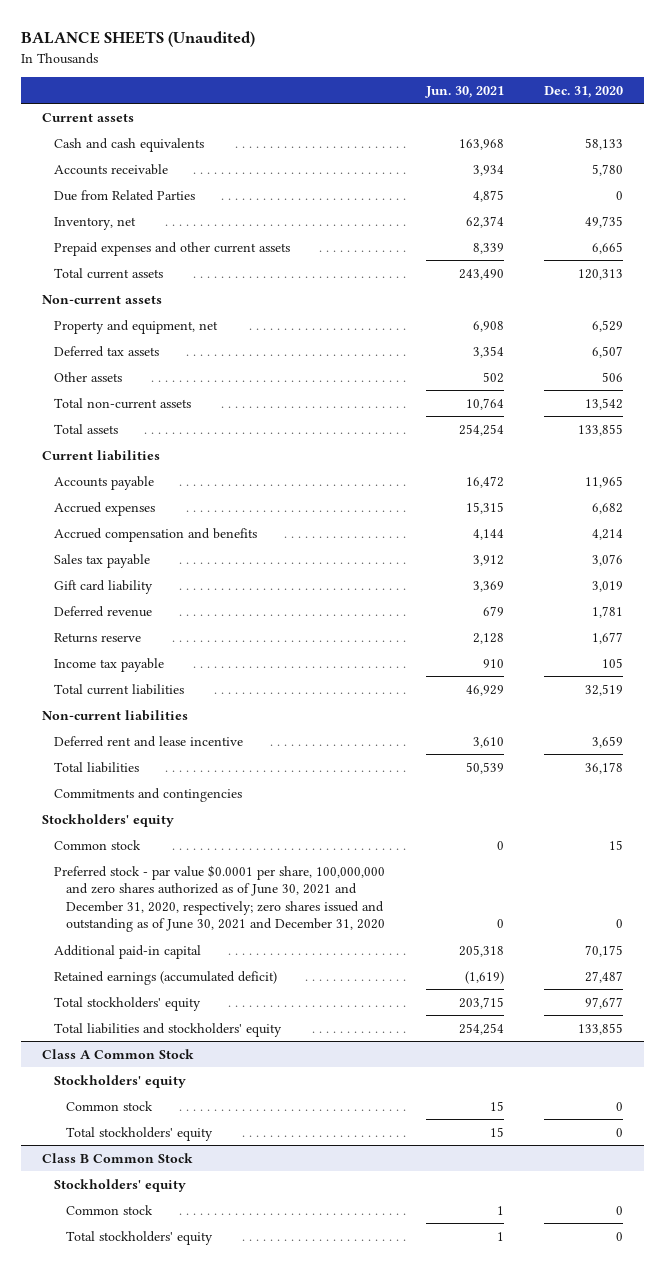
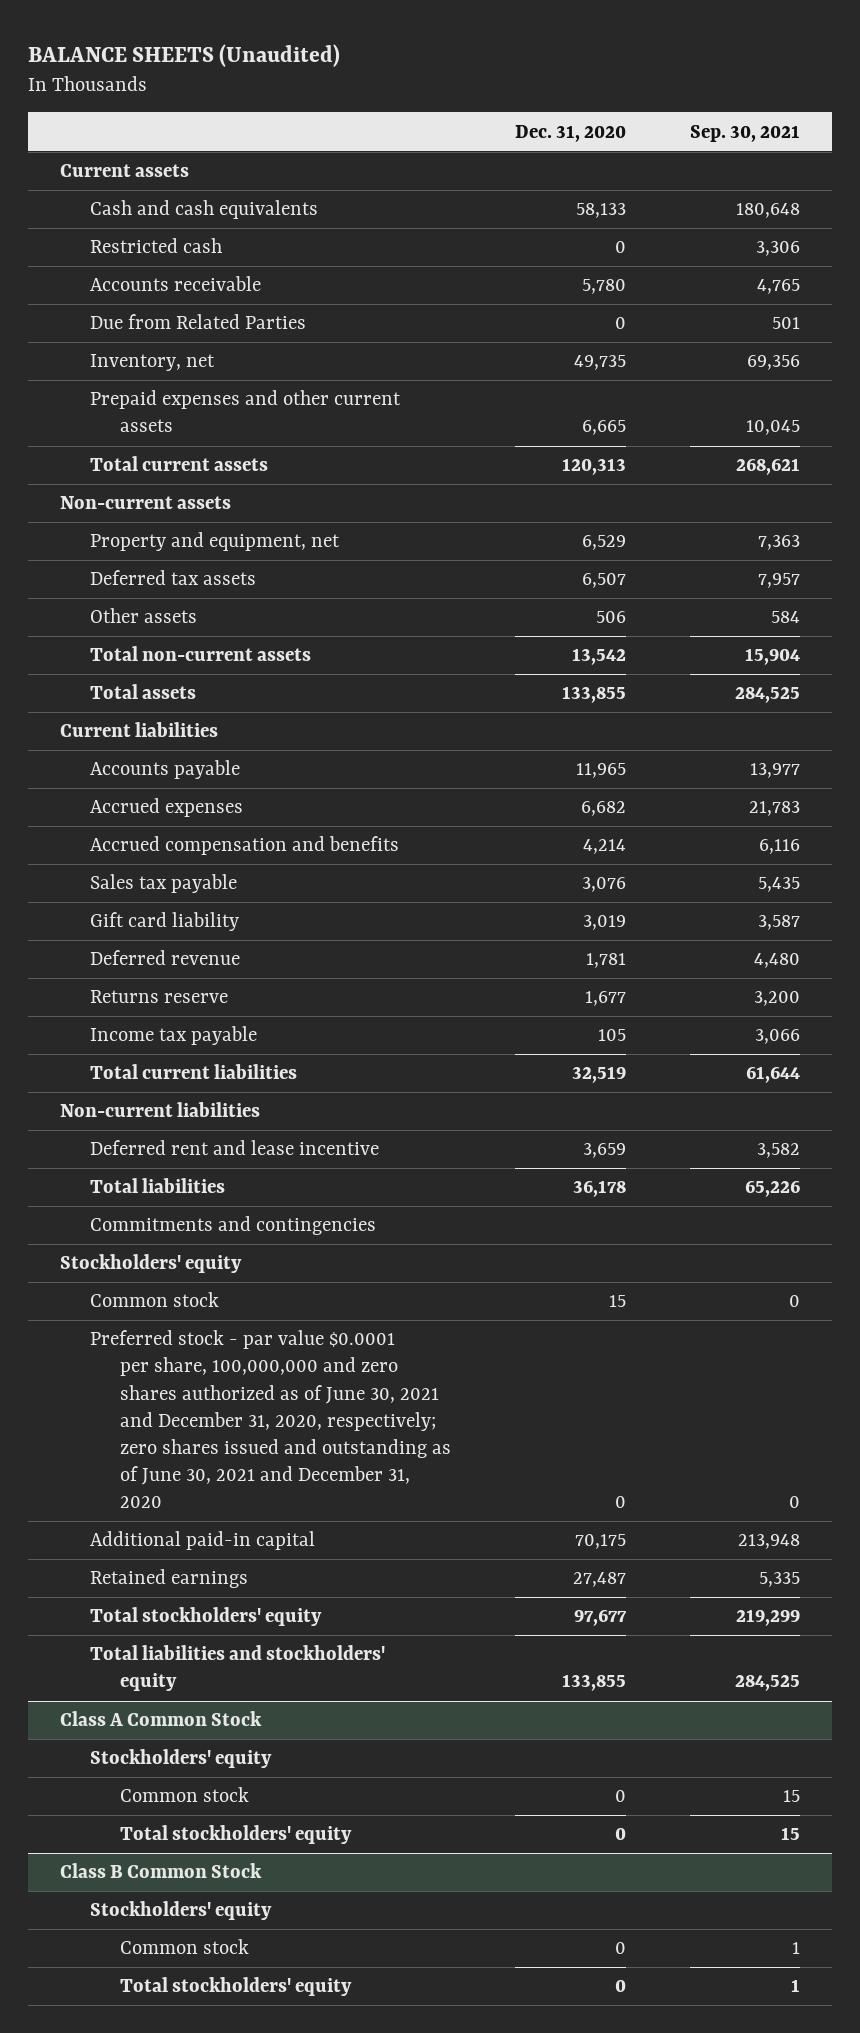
[424,85,504,98] Jun. 30, 2021 -> none
none -> [690,124,801,142] Sep. 30, 2021
none -> [90,238,223,254] Restricted cash
[54,970,278,985] Retained earnings (accumulated deficit) -> [90,1569,249,1589] Retained earnings

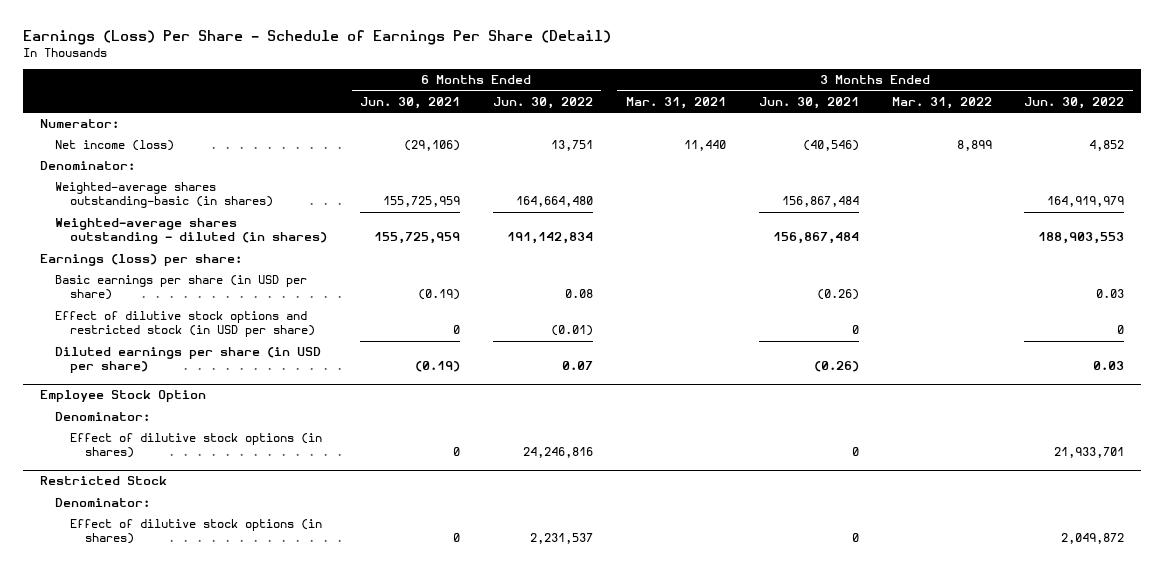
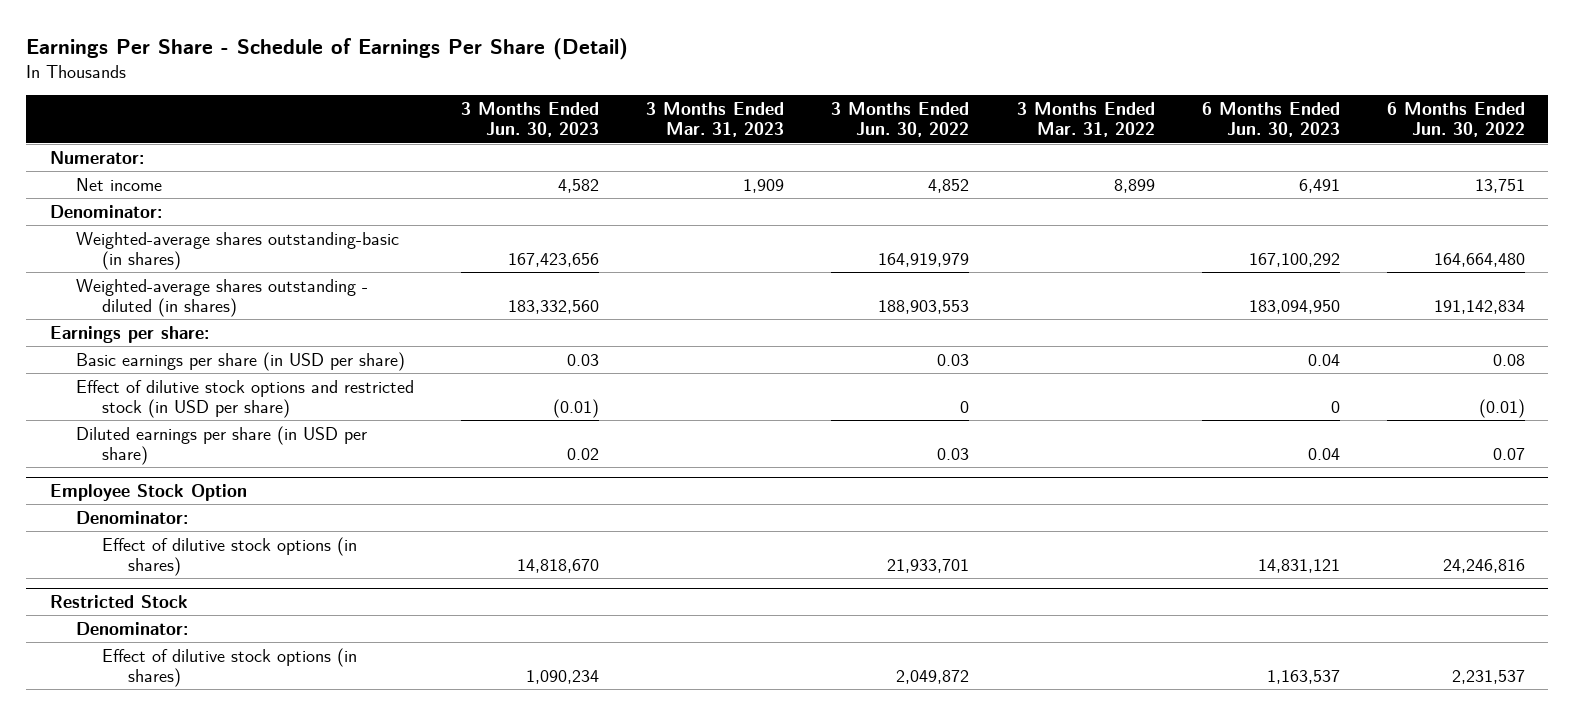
[23,30,612,46] Earnings (Loss) Per Share - Schedule of Earnings Per Share (Detail) -> [26,37,629,60] Earnings Per Share - Schedule of Earnings Per Share (Detail)
[359,96,460,109] Jun. 30, 2021 -> none
[625,96,726,109] Mar. 31, 2021 -> none
[758,96,859,109] Jun. 30, 2021 -> none
none -> [461,101,600,138] 3 Months Ended Jun. 30, 2023
none -> [646,101,785,138] 3 Months Ended Mar. 31, 2023
none -> [1201,101,1340,138] 6 Months Ended Jun. 30, 2023
[54,140,174,152] Net income (loss) -> [76,177,163,191] Net income
[39,254,242,267] Earnings (loss) per share: -> [50,325,210,343] Earnings per share:

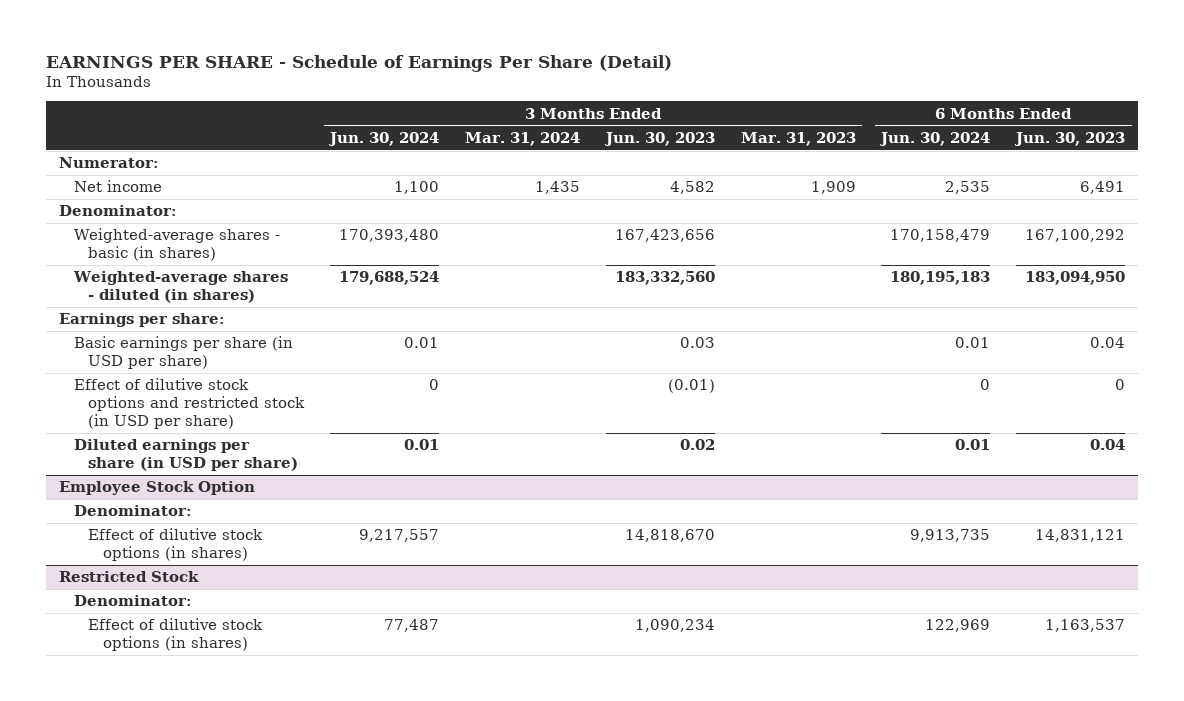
[26,37,629,60] Earnings Per Share - Schedule of Earnings Per Share (Detail) -> [45,54,672,72] EARNINGS PER SHARE - Schedule of Earnings Per Share (Detail)
[831,101,970,138] 3 Months Ended Jun. 30, 2022 -> none
[1016,101,1155,138] 3 Months Ended Mar. 31, 2022 -> none
[1386,101,1525,138] 6 Months Ended Jun. 30, 2022 -> none
none -> [328,131,440,146] Jun. 30, 2024
none -> [465,131,581,146] Mar. 31, 2024
none -> [879,131,991,146] Jun. 30, 2024
[76,231,400,271] Weighted-average shares outstanding-basic (in shares) -> [73,228,280,262] Weighted-average shares - basic (in shares)
[76,278,369,318] Weighted-average shares outstanding - diluted (in shares) -> [72,271,288,304] Weighted-average shares - diluted (in shares)

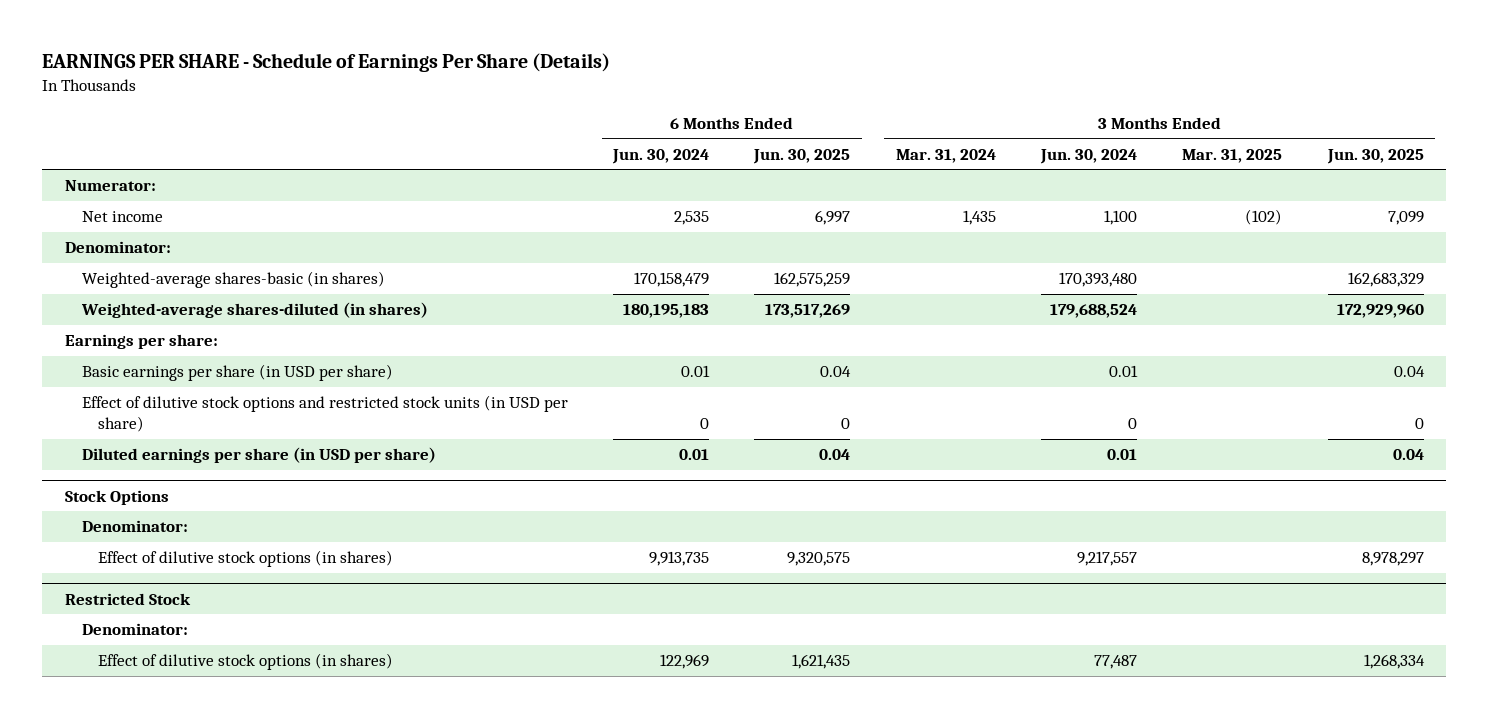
[45,54,672,72] EARNINGS PER SHARE - Schedule of Earnings Per Share (Detail) -> [42,53,611,73] EARNINGS PER SHARE - Schedule of Earnings Per Share (Details)
[603,131,715,146] Jun. 30, 2023 -> none
[740,131,856,146] Mar. 31, 2023 -> none
[1014,131,1126,146] Jun. 30, 2023 -> none
none -> [753,148,851,164] Jun. 30, 2025
none -> [1182,148,1283,163] Mar. 31, 2025
none -> [1326,148,1424,164] Jun. 30, 2025
[73,228,280,262] Weighted-average shares - basic (in shares) -> [81,271,385,289] Weighted-average shares-basic (in shares)
[72,271,288,304] Weighted-average shares - diluted (in shares) -> [80,302,428,319] Weighted-average shares-diluted (in shares)
[73,378,306,430] Effect of dilutive stock options and restricted stock (in USD per share) -> [81,395,568,433] Effect of dilutive stock options and restricted stock units (in USD per share)
[58,481,255,496] Employee Stock Option -> [64,489,169,505] Stock Options

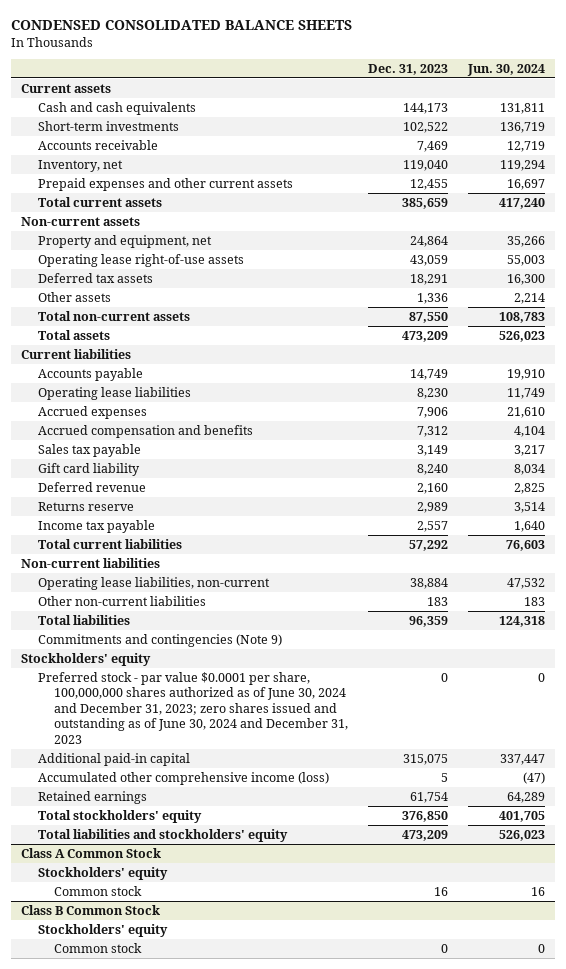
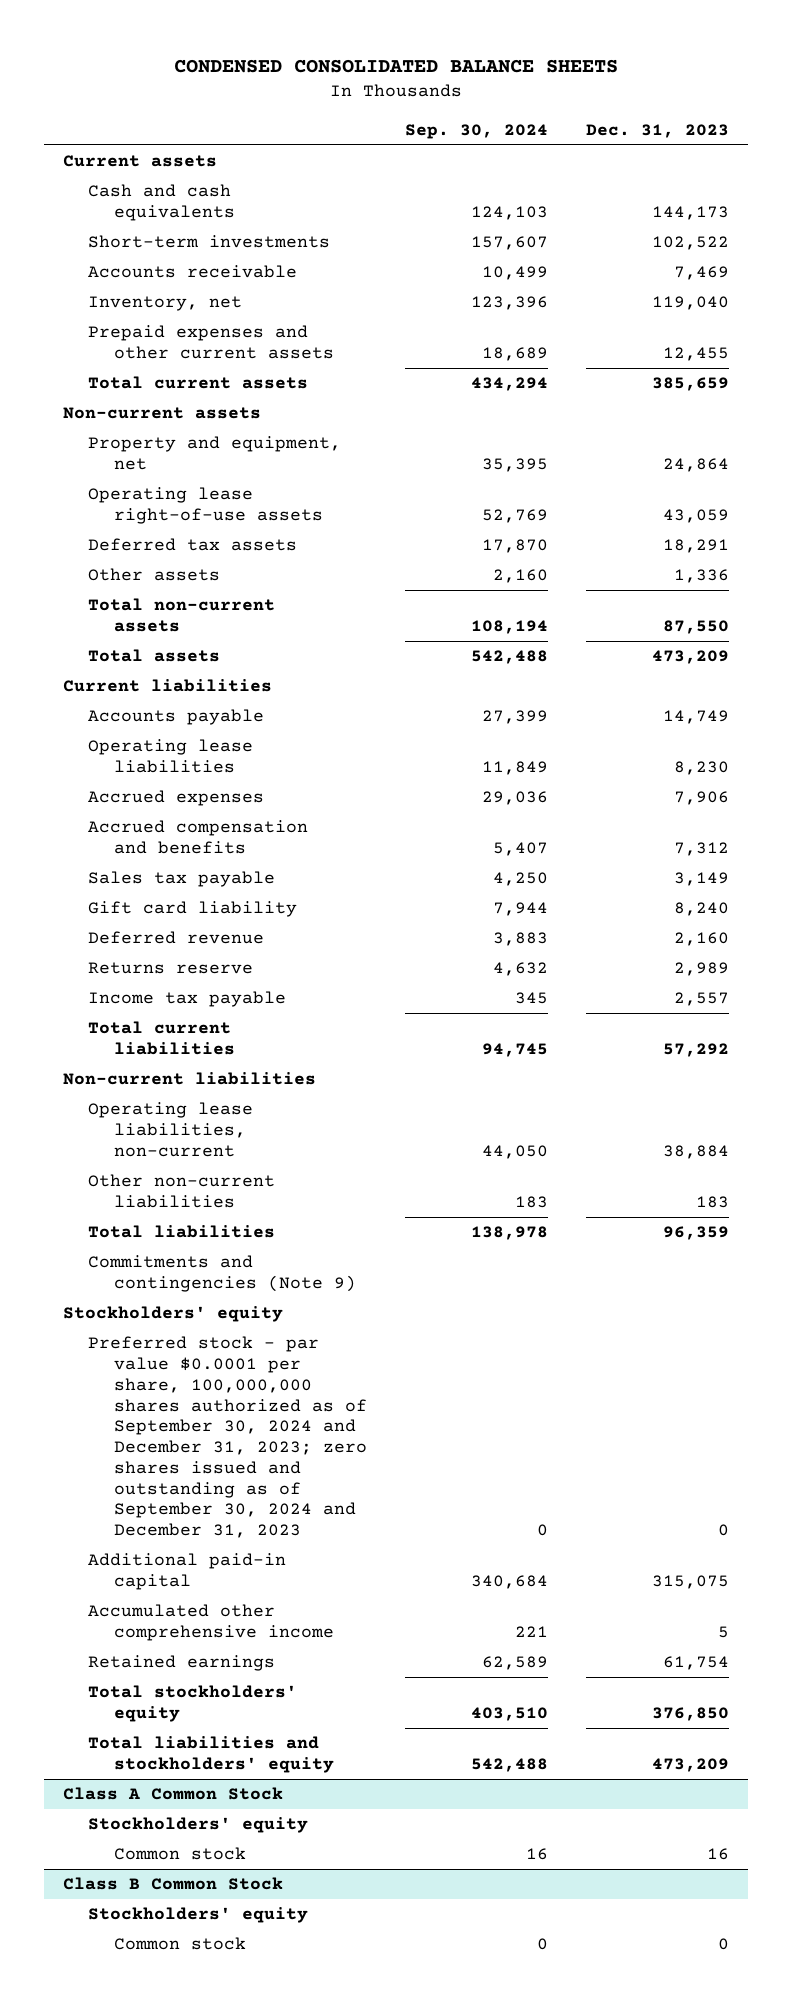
[467,63,546,76] Jun. 30, 2024 -> none
none -> [405,123,549,139] Sep. 30, 2024
[37,671,349,744] Preferred stock - par value $0.0001 per share, 100,000,000 shares authorized as of June 30, 2024 and December 31, 2023; zero shares issued and outstanding as of June 30, 2024 and December 31, 2023 -> [88,1336,367,1539] Preferred stock - par value $0.0001 per share, 100,000,000 shares authorized as of September 30, 2024 and December 31, 2023; zero shares issued and outstanding as of September 30, 2024 and December 31, 2023
[37,771,329,785] Accumulated other comprehensive income (loss) -> [88,1604,334,1642] Accumulated other comprehensive income

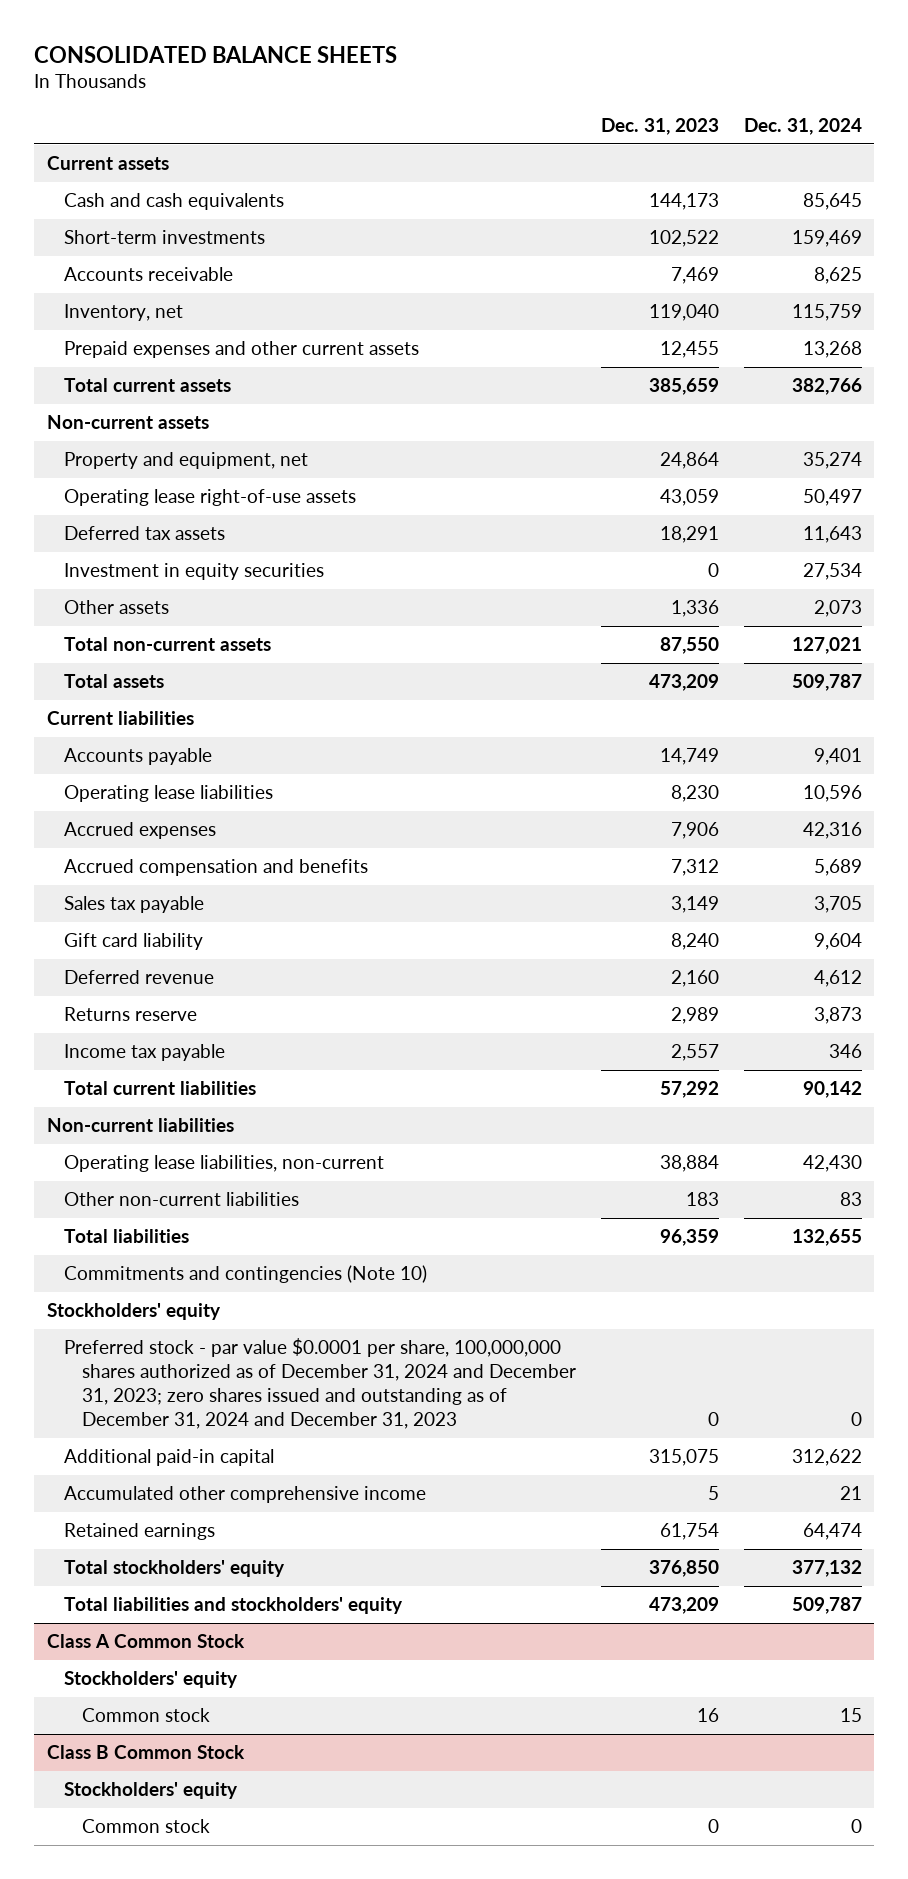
[174,58,619,73] CONDENSED CONSOLIDATED BALANCE SHEETS -> [34,46,398,64] CONSOLIDATED BALANCE SHEETS
[405,123,549,139] Sep. 30, 2024 -> none
none -> [743,118,862,136] Dec. 31, 2024
none -> [64,562,325,580] Investment in equity securities
[88,1255,356,1293] Commitments and contingencies (Note 9) -> [64,1264,428,1283] Commitments and contingencies (Note 10)
[88,1336,367,1539] Preferred stock - par value $0.0001 per share, 100,000,000 shares authorized as of September 30, 2024 and December 31, 2023; zero shares issued and outstanding as of September 30, 2024 and December 31, 2023 -> [64,1337,577,1430] Preferred stock - par value $0.0001 per share, 100,000,000 shares authorized as of December 31, 2024 and December 31, 2023; zero shares issued and outstanding as of December 31, 2024 and December 31, 2023

